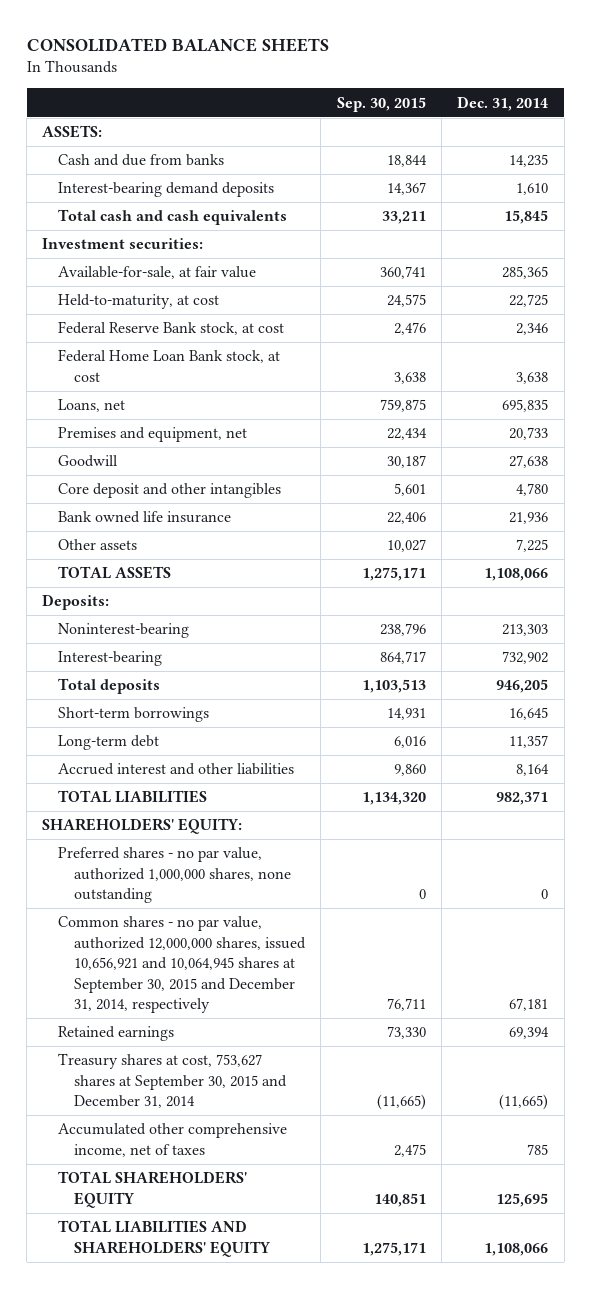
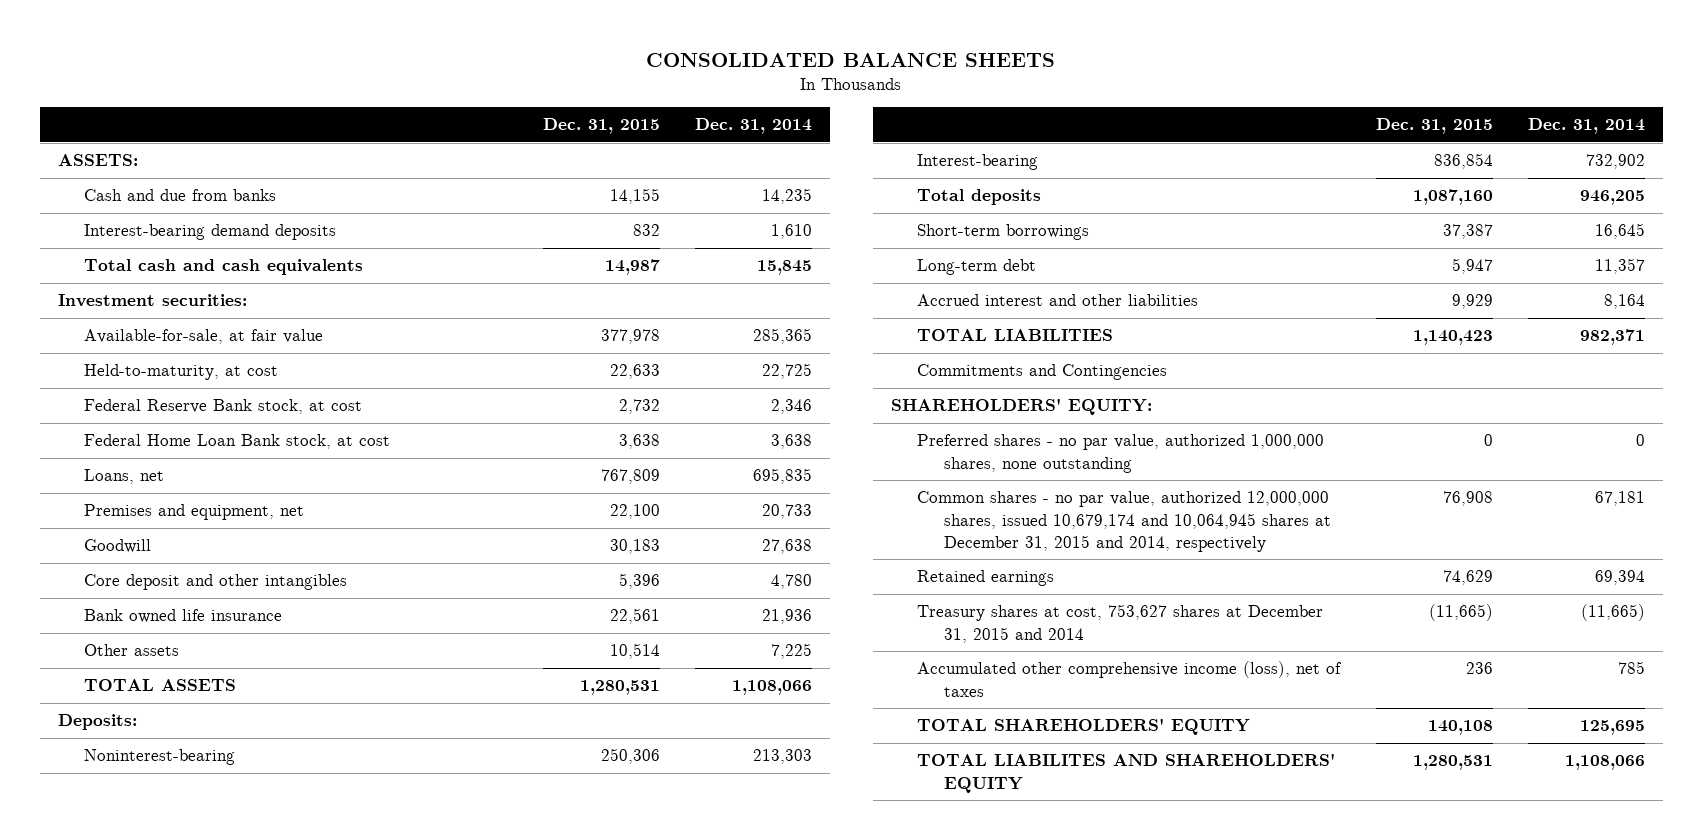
[336,96,426,112] Sep. 30, 2015 -> none
none -> [542,118,660,135] Dec. 31, 2015
none -> [917,364,1168,381] Commitments and Contingencies
[58,916,307,1014] Common shares - no par value, authorized 12,000,000 shares, issued 10,656,921 and 10,064,945 shares at September 30, 2015 and December 31, 2014, respectively -> [917,491,1332,552] Common shares - no par value, authorized 12,000,000 shares, issued 10,679,174 and 10,064,945 shares at December 31, 2015 and 2014, respectively
[58,1053,288,1109] Treasury shares at cost, 753,627 shares at September 30, 2015 and December 31, 2014 -> [917,604,1324,643] Treasury shares at cost, 753,627 shares at December 31, 2015 and 2014
[58,1123,288,1157] Accumulated other comprehensive income, net of taxes -> [917,661,1343,697] Accumulated other comprehensive income (loss), net of taxes
[58,1220,271,1257] TOTAL LIABILITIES AND SHAREHOLDERS' EQUITY -> [917,753,1336,793] TOTAL LIABILITES AND SHAREHOLDERS' EQUITY

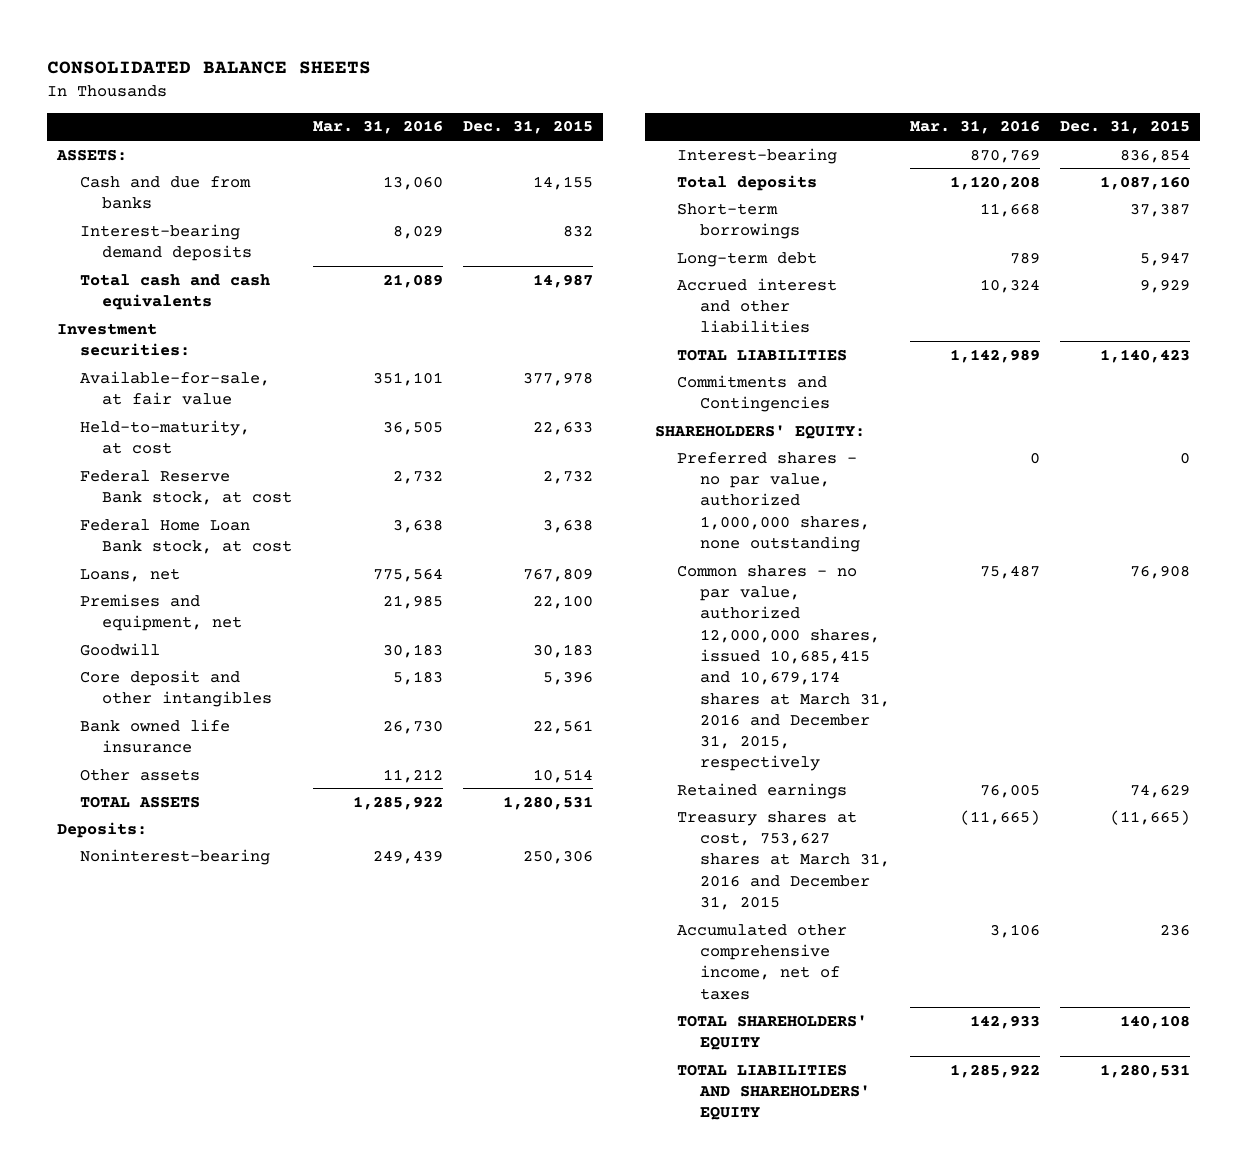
[695,118,813,135] Dec. 31, 2014 -> none
none -> [312,120,443,135] Mar. 31, 2016
[917,491,1332,552] Common shares - no par value, authorized 12,000,000 shares, issued 10,679,174 and 10,064,945 shares at December 31, 2015 and 2014, respectively -> [677,564,890,772] Common shares - no par value, authorized 12,000,000 shares, issued 10,685,415 and 10,679,174 shares at March 31, 2016 and December 31, 2015, respectively
[917,604,1324,643] Treasury shares at cost, 753,627 shares at December 31, 2015 and 2014 -> [677,810,890,910] Treasury shares at cost, 753,627 shares at March 31, 2016 and December 31, 2015
[917,661,1343,697] Accumulated other comprehensive income (loss), net of taxes -> [677,923,848,1000] Accumulated other comprehensive income, net of taxes
[917,753,1336,793] TOTAL LIABILITES AND SHAREHOLDERS' EQUITY -> [677,1063,870,1121] TOTAL LIABILITIES AND SHAREHOLDERS' EQUITY

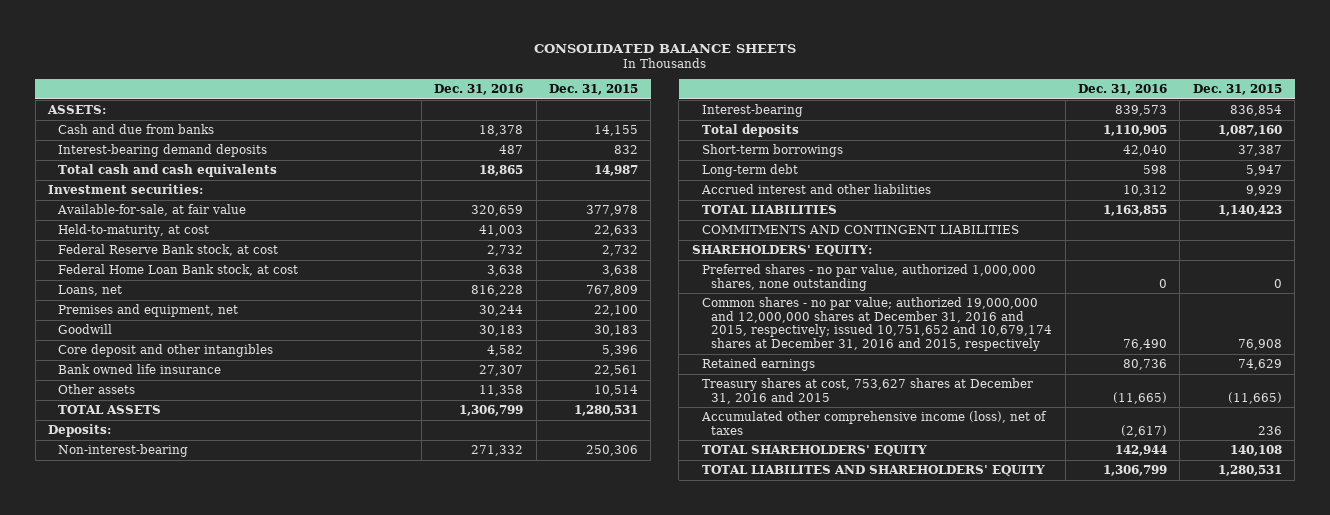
[312,120,443,135] Mar. 31, 2016 -> none
none -> [434,84,524,96] Dec. 31, 2016
[79,848,270,865] Noninterest-bearing -> [57,444,188,458] Non-interest-bearing
[677,374,830,412] Commitments and Contingencies -> [701,225,1019,235] COMMITMENTS AND CONTINGENT LIABILITIES
[677,564,890,772] Common shares - no par value, authorized 12,000,000 shares, issued 10,685,415 and 10,679,174 shares at March 31, 2016 and December 31, 2015, respectively -> [701,297,1053,351] Common shares - no par value; authorized 19,000,000 and 12,000,000 shares at December 31, 2016 and 2015, respectively; issued 10,751,652 and 10,679,174 shares at December 31, 2016 and 2015, respectively
[677,810,890,910] Treasury shares at cost, 753,627 shares at March 31, 2016 and December 31, 2015 -> [701,378,1033,404] Treasury shares at cost, 753,627 shares at December 31, 2016 and 2015
[677,923,848,1000] Accumulated other comprehensive income, net of taxes -> [700,411,1047,435] Accumulated other comprehensive income (loss), net of taxes
[677,1063,870,1121] TOTAL LIABILITIES AND SHAREHOLDERS' EQUITY -> [701,465,1045,477] TOTAL LIABILITES AND SHAREHOLDERS' EQUITY

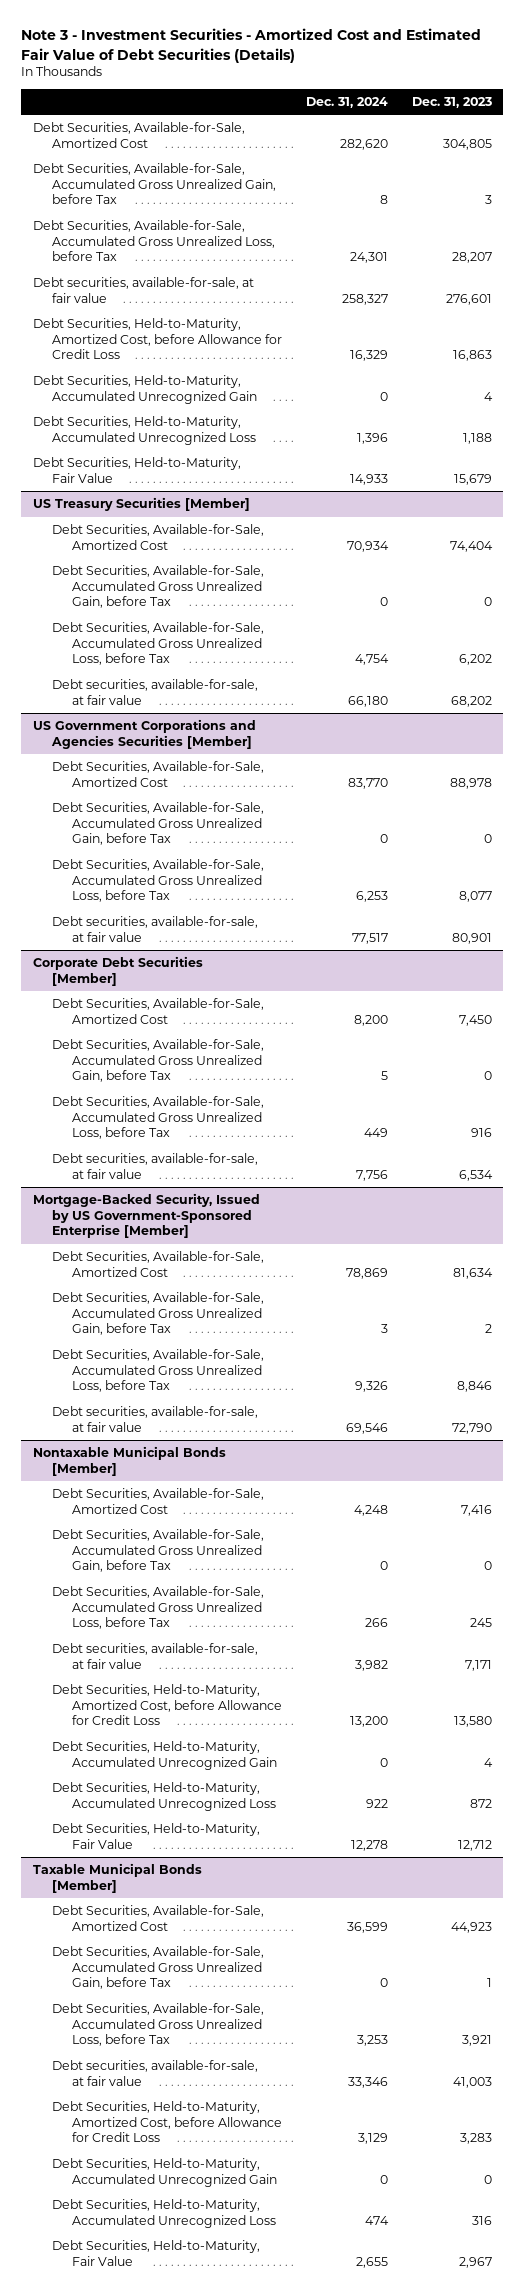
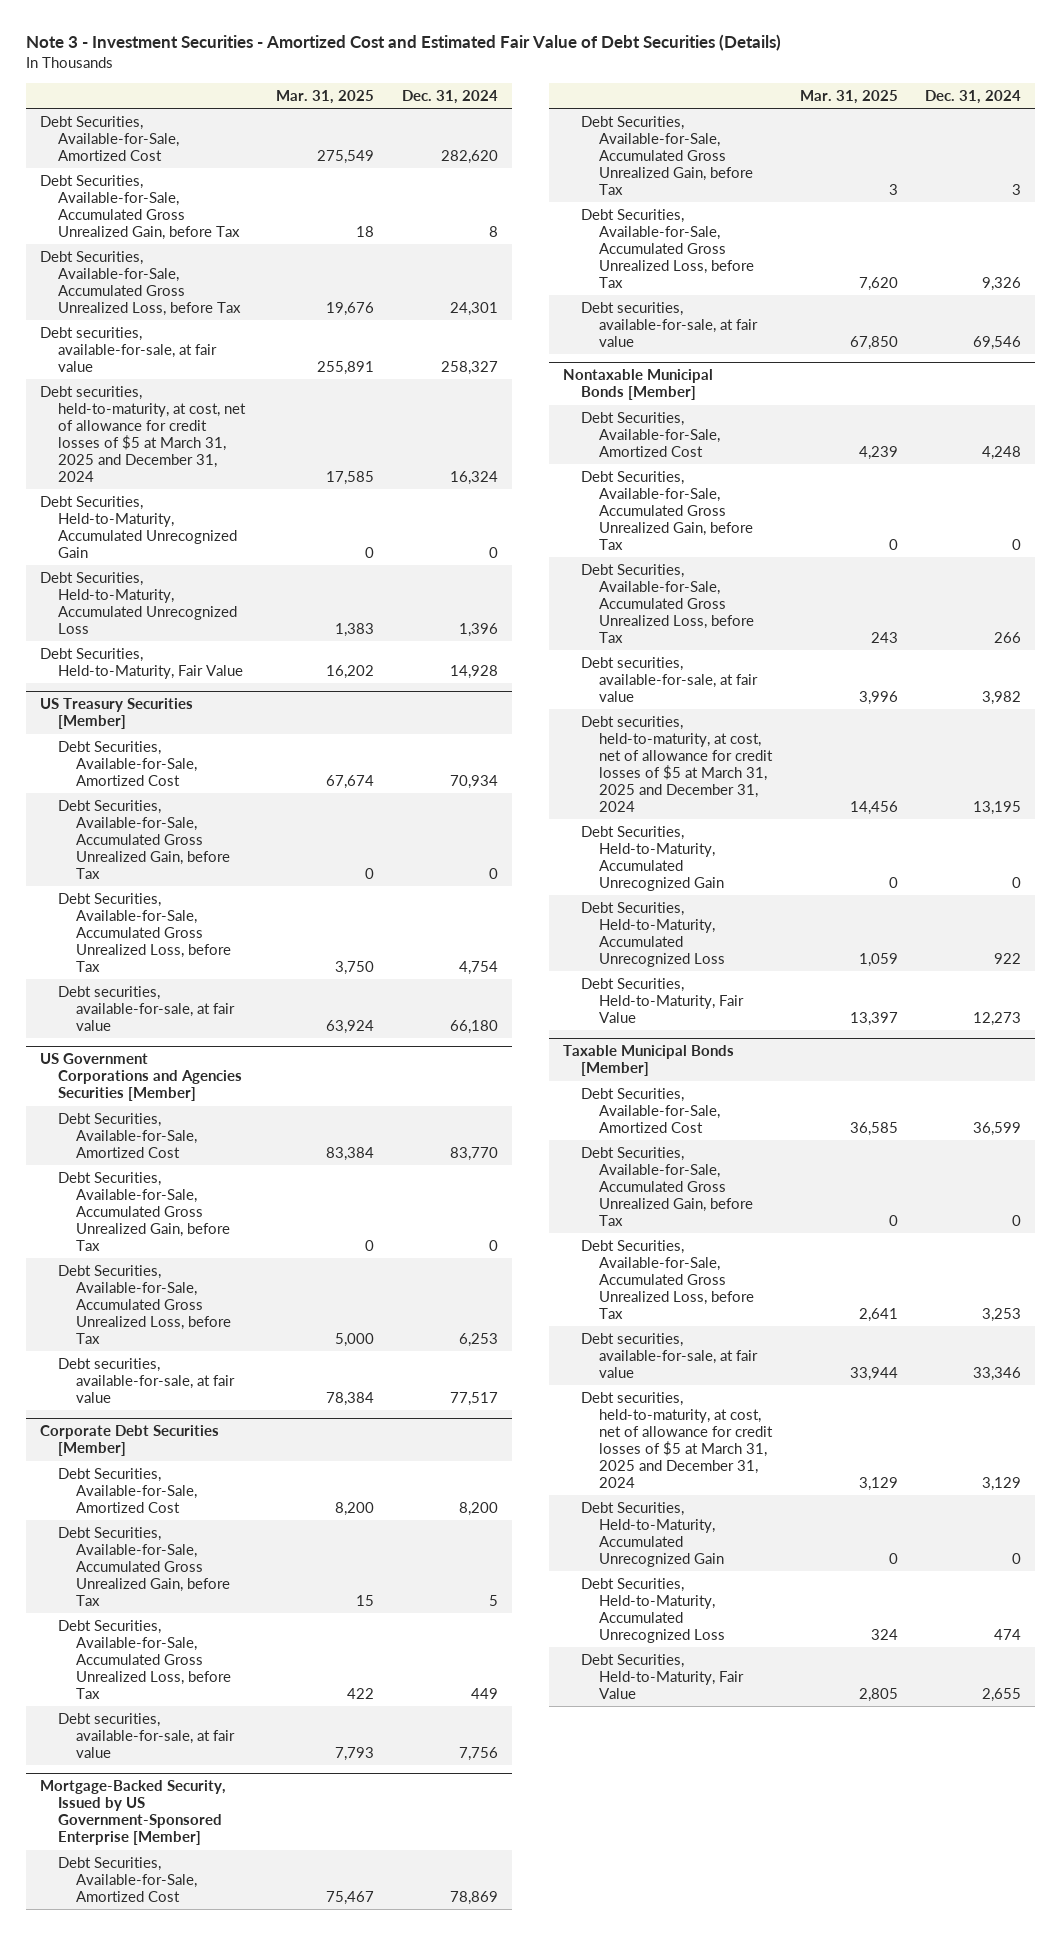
[411,96,492,108] Dec. 31, 2023 -> none
none -> [276,89,375,104] Mar. 31, 2025
[32,318,283,360] Debt Securities, Held-to-Maturity, Amortized Cost, before Allowance for Credit Loss -> none
none -> [39,385,246,482] Debt securities, held-to-maturity, at cost, net of allowance for credit losses of $5 at March 31, 2025 and December 31, 2024
[349,473,388,485] 14,933 -> [450,664,499,679] 14,928
[52,1684,282,1726] Debt Securities, Held-to-Maturity, Amortized Cost, before Allowance for Credit Loss -> none
none -> [580,715,773,812] Debt securities, held-to-maturity, at cost, net of allowance for credit losses of $5 at March 31, 2025 and December 31, 2024
[350,1839,388,1851] 12,278 -> [973,1011,1022,1026] 12,273
[52,2101,282,2143] Debt Securities, Held-to-Maturity, Amortized Cost, before Allowance for Credit Loss -> [580,1391,773,1488] Debt securities, held-to-maturity, at cost, net of allowance for credit losses of $5 at March 31, 2025 and December 31, 2024

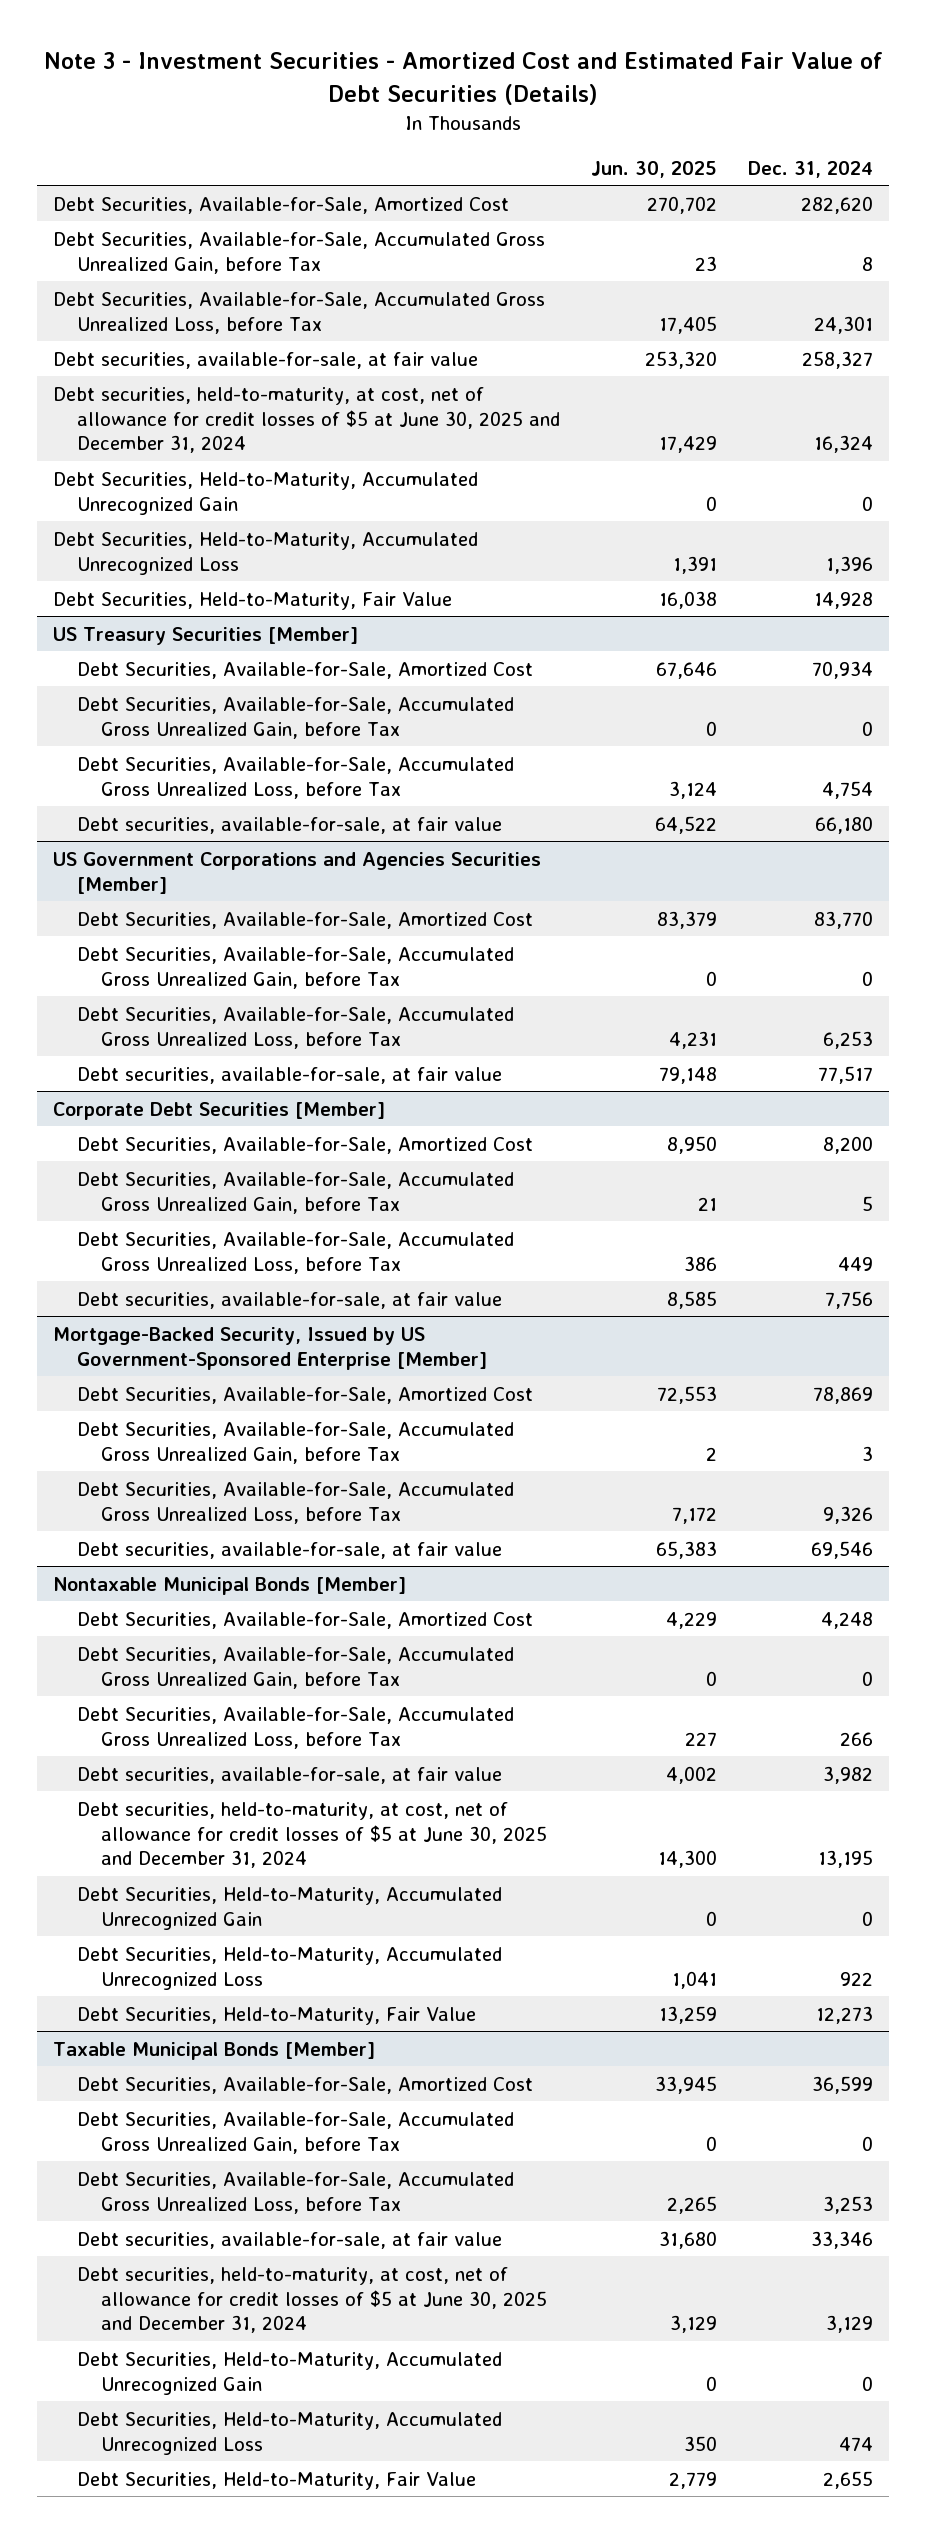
[276,89,375,104] Mar. 31, 2025 -> none
none -> [591,160,718,178] Jun. 30, 2025
[39,385,246,482] Debt securities, held-to-maturity, at cost, net of allowance for credit losses of $5 at March 31, 2025 and December 31, 2024 -> [52,386,560,454] Debt securities, held-to-maturity, at cost, net of allowance for credit losses of $5 at June 30, 2025 and December 31, 2024
[580,715,773,812] Debt securities, held-to-maturity, at cost, net of allowance for credit losses of $5 at March 31, 2025 and December 31, 2024 -> [76,1801,547,1869] Debt securities, held-to-maturity, at cost, net of allowance for credit losses of $5 at June 30, 2025 and December 31, 2024
[580,1391,773,1488] Debt securities, held-to-maturity, at cost, net of allowance for credit losses of $5 at March 31, 2025 and December 31, 2024 -> [76,2266,547,2334] Debt securities, held-to-maturity, at cost, net of allowance for credit losses of $5 at June 30, 2025 and December 31, 2024

